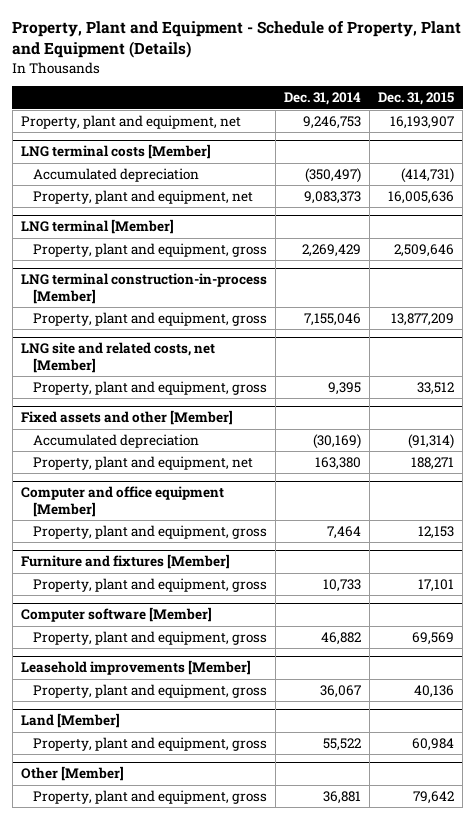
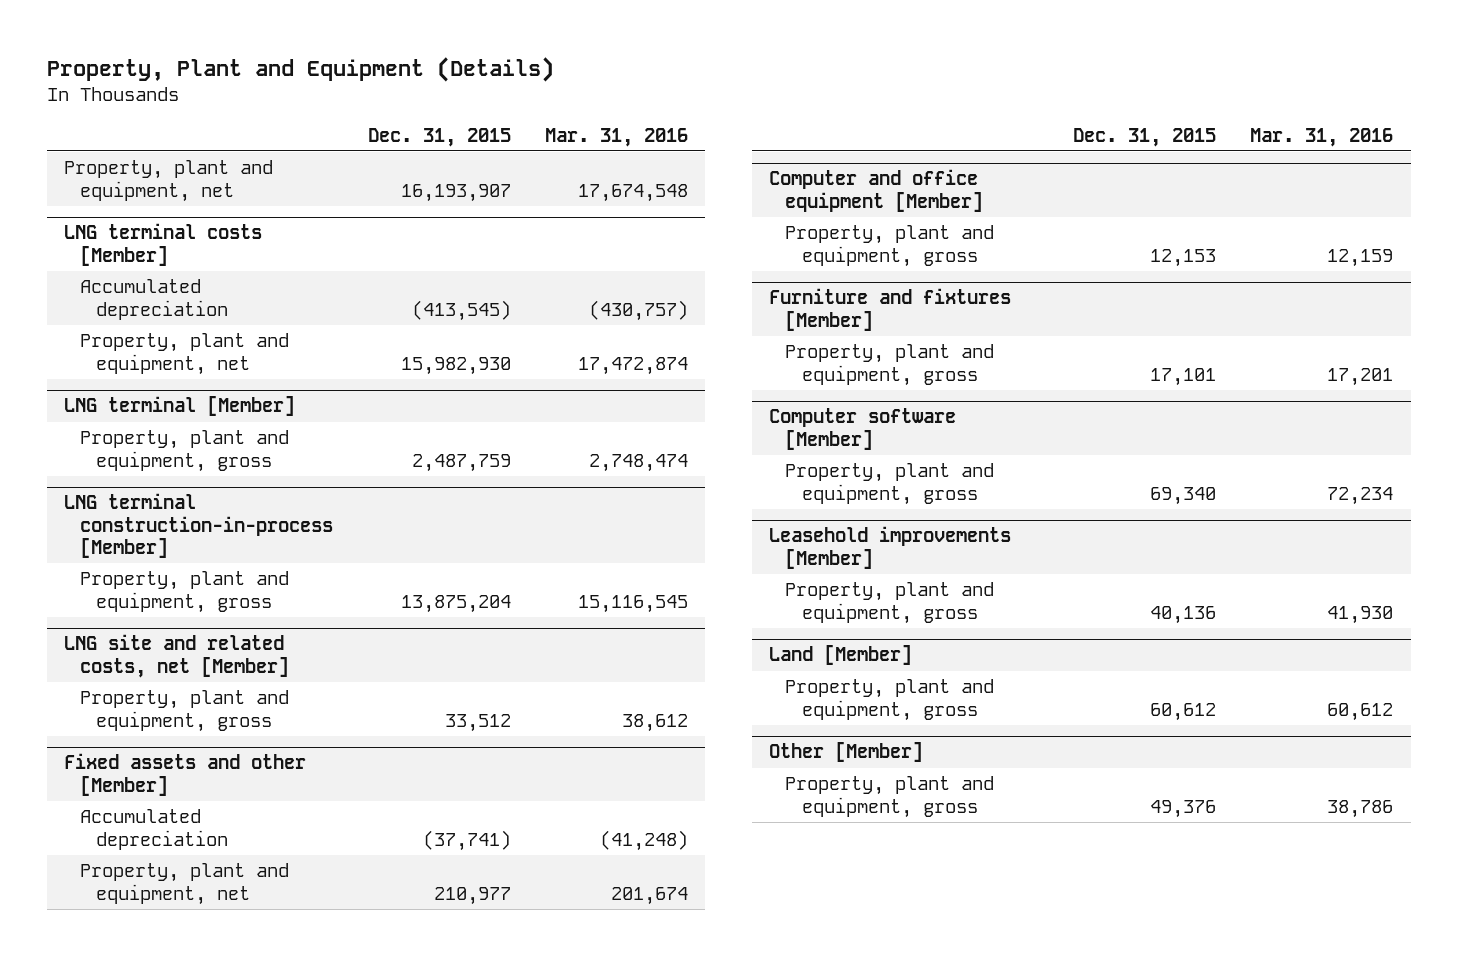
[12,21,462,59] Property, Plant and Equipment - Schedule of Property, Plant and Equipment (Details) -> [46,56,554,82] Property, Plant and Equipment (Details)
[284,92,362,106] Dec. 31, 2014 -> none
none -> [545,127,689,147] Mar. 31, 2016
[401,168,455,184] (414,731) -> [411,299,511,321] (413,545)
[388,191,455,205] 16,005,636 -> [400,356,511,375] 15,982,930
[394,244,455,258] 2,509,646 -> [411,453,511,472] 2,487,759
[391,313,455,327] 13,877,209 -> [400,594,511,613] 13,875,204
[408,434,455,450] (91,314) -> [422,829,511,851] (37,741)
[411,457,455,471] 188,271 -> [433,886,511,905] 210,977
[412,632,455,646] 69,569 -> [1149,486,1216,505] 69,340
[412,738,455,752] 60,984 -> [1149,702,1216,721] 60,612
[413,791,455,805] 79,642 -> [1149,799,1216,818] 49,376

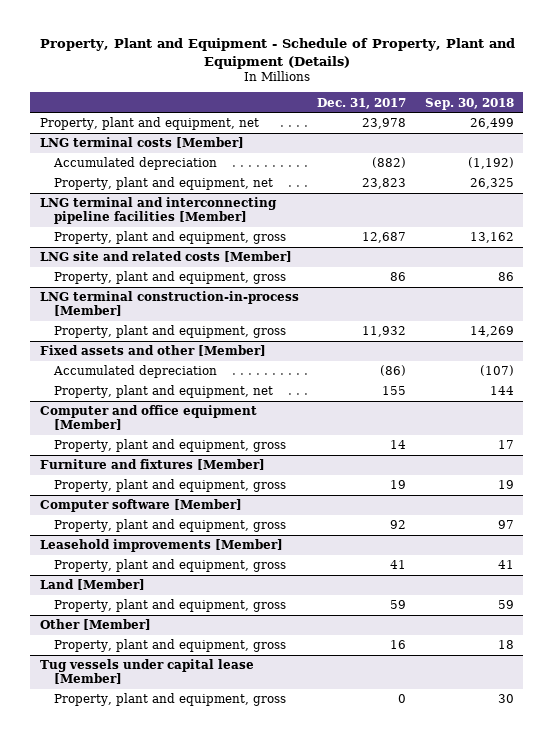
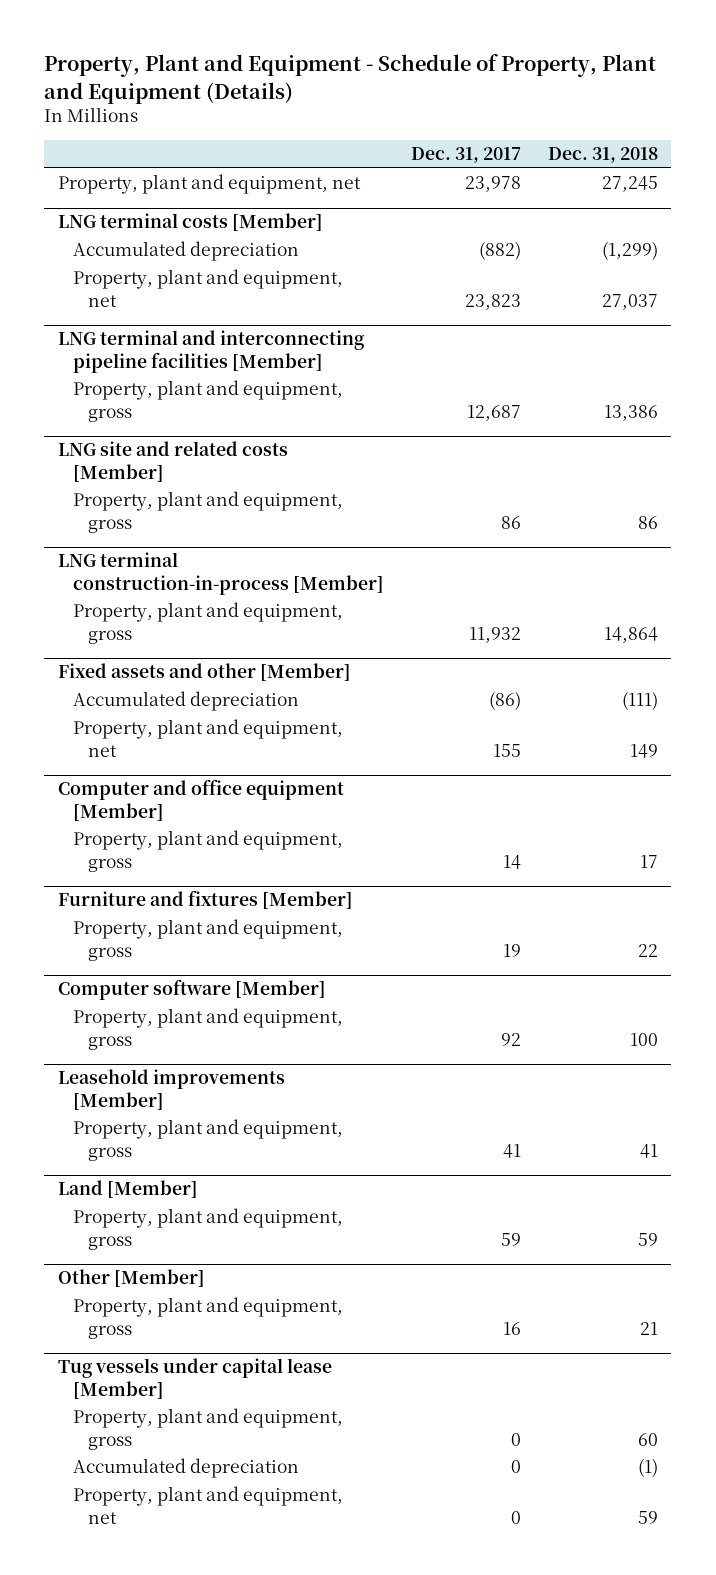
[424,97,514,110] Sep. 30, 2018 -> none
none -> [548,147,659,164] Dec. 31, 2018
none -> [73,1458,300,1479] Accumulated depreciation
none -> [73,1486,344,1524] Property, plant and equipment, net

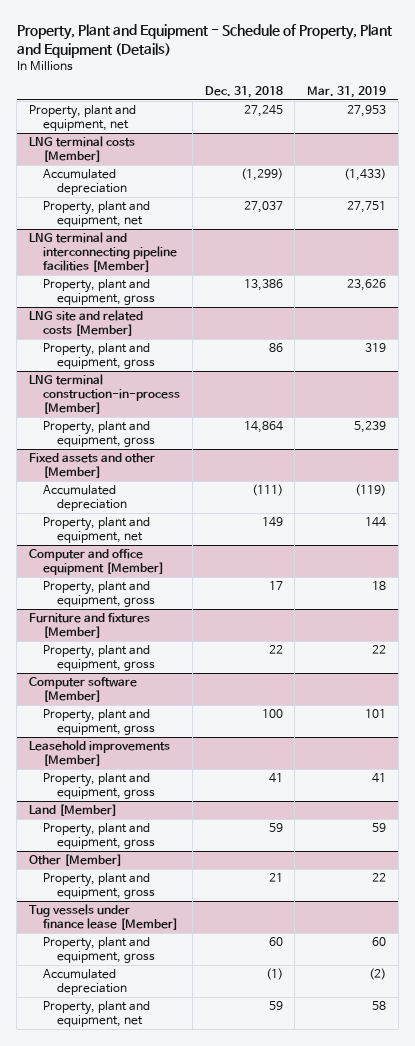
[411,147,522,164] Dec. 31, 2017 -> none
none -> [307,86,387,99] Mar. 31, 2019
[57,1358,332,1399] Tug vessels under capital lease [Member] -> [29,904,179,931] Tug vessels under finance lease [Member]

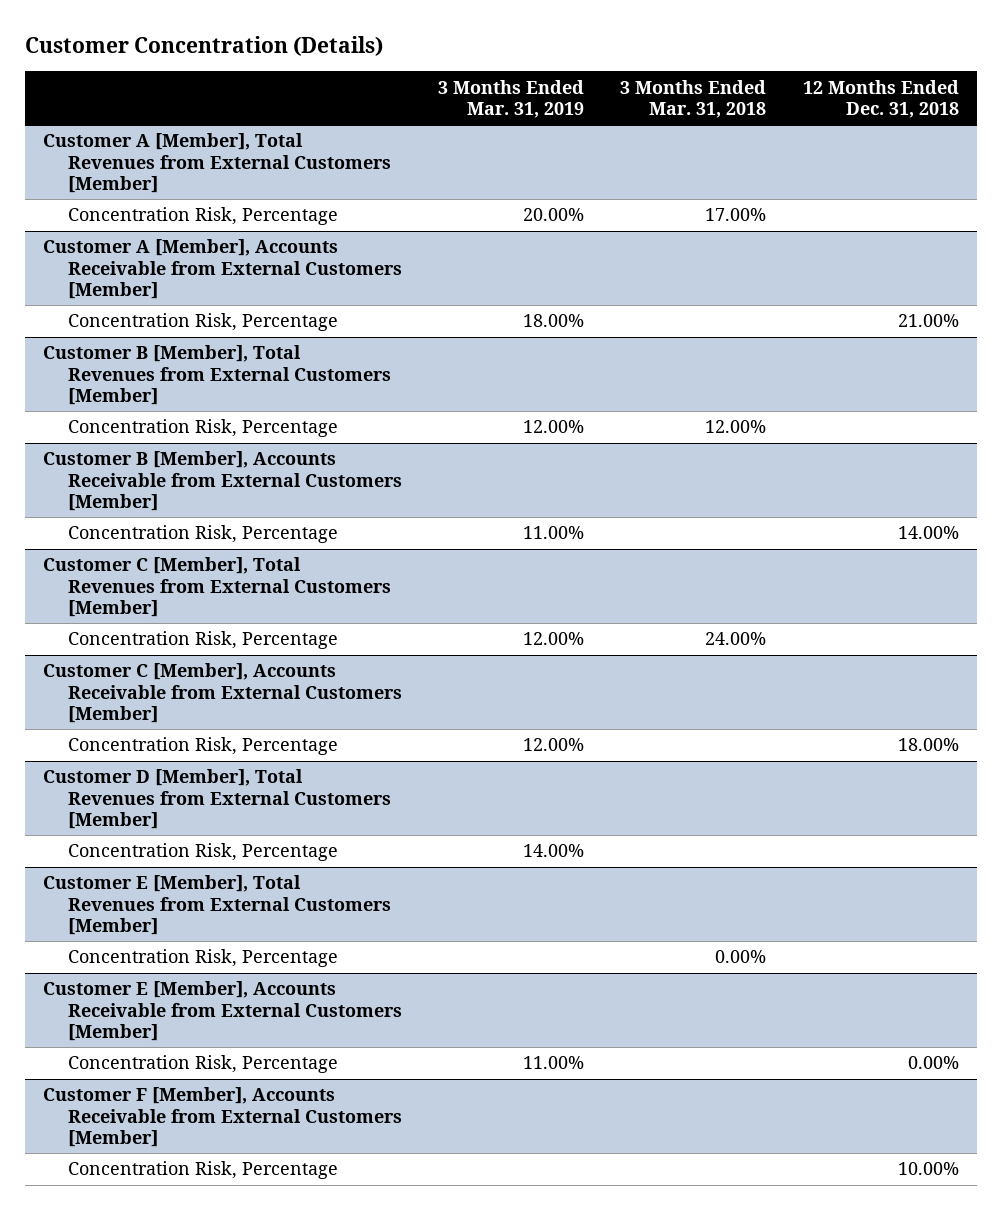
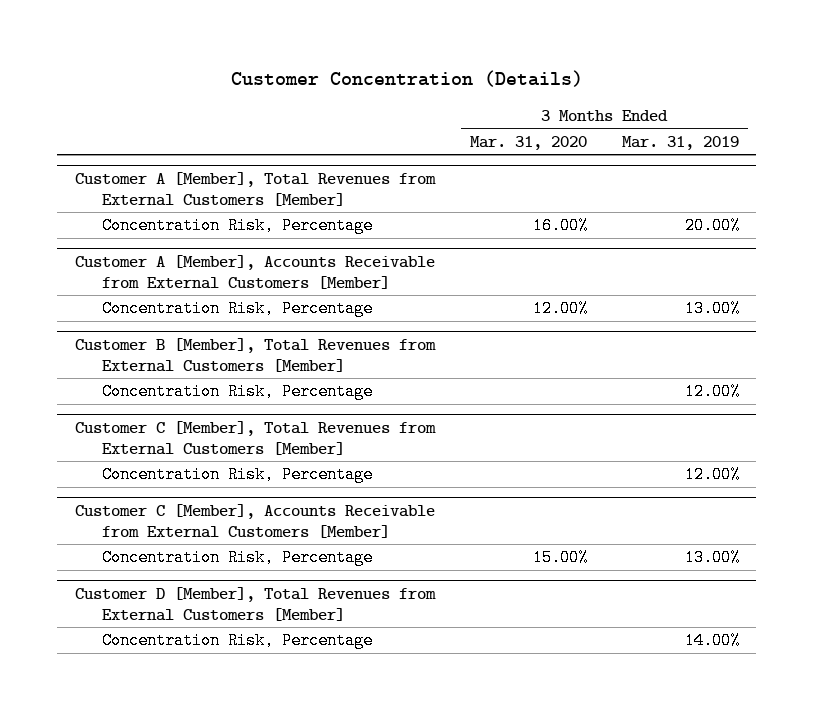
[620,79,767,118] 3 Months Ended Mar. 31, 2018 -> none
[802,79,959,118] 12 Months Ended Dec. 31, 2018 -> none
none -> [469,135,587,150] Mar. 31, 2020
[523,314,585,328] 18.00% -> [684,300,740,318] 13.00%
[42,451,403,512] Customer B [Member], Accounts Receivable from External Customers [Member] -> none
[68,525,339,544] Concentration Risk, Percentage -> none
[523,738,585,752] 12.00% -> [684,549,740,567] 13.00%
[42,875,392,936] Customer E [Member], Total Revenues from External Customers [Member] -> none
[68,949,339,968] Concentration Risk, Percentage -> none
[42,981,403,1042] Customer E [Member], Accounts Receivable from External Customers [Member] -> none
[68,1055,339,1074] Concentration Risk, Percentage -> none
[42,1087,403,1148] Customer F [Member], Accounts Receivable from External Customers [Member] -> none
[68,1161,339,1180] Concentration Risk, Percentage -> none

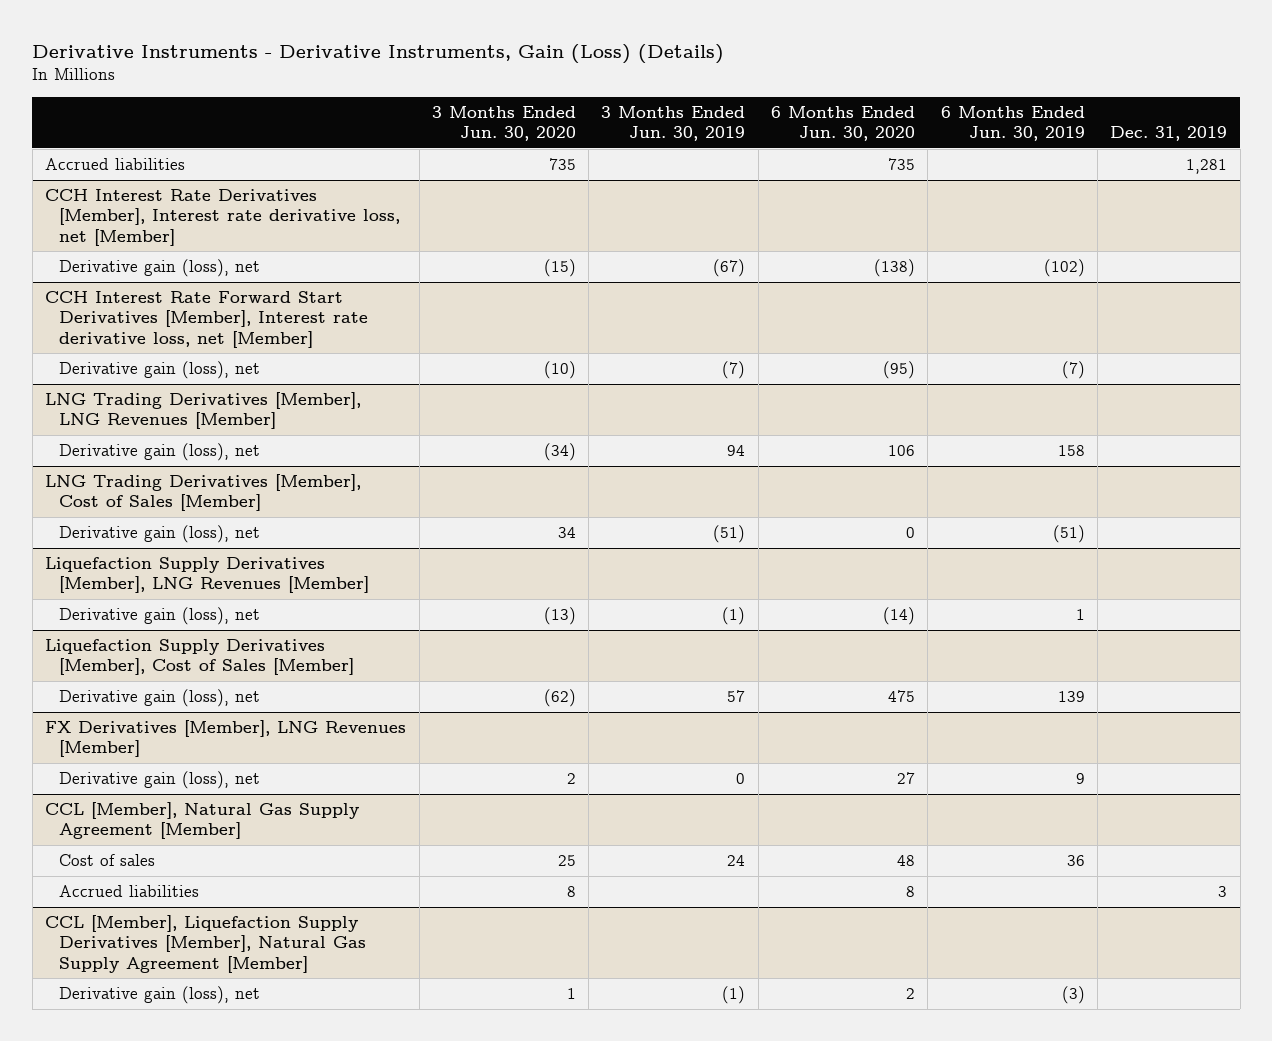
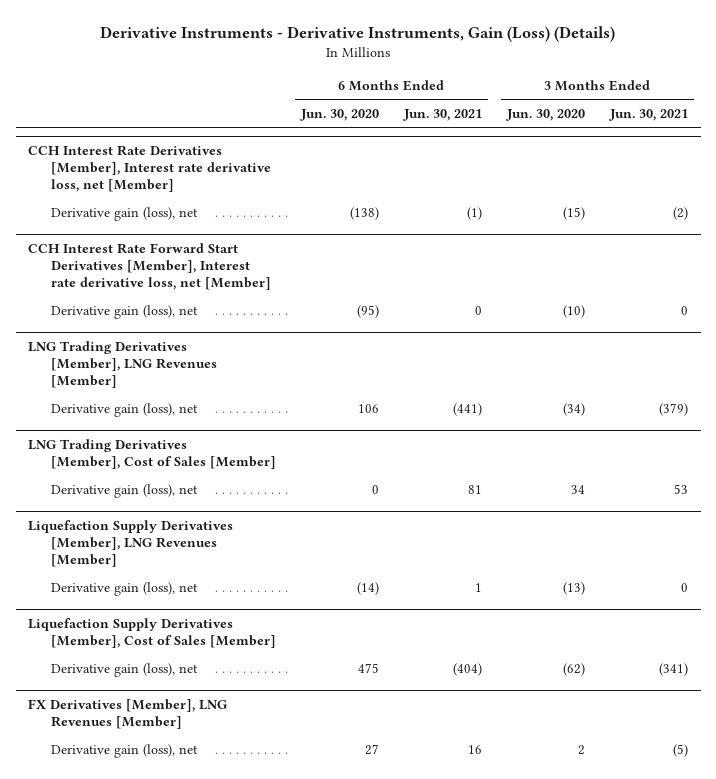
[601,105,746,142] 3 Months Ended Jun. 30, 2019 -> none
[940,105,1085,142] 6 Months Ended Jun. 30, 2019 -> none
[1110,126,1228,142] Dec. 31, 2019 -> none
none -> [402,108,482,121] Jun. 30, 2021
none -> [608,108,688,121] Jun. 30, 2021
[45,158,186,171] Accrued liabilities -> none
[45,802,360,840] CCL [Member], Natural Gas Supply Agreement [Member] -> none
[58,854,155,867] Cost of sales -> none
[58,885,199,898] Accrued liabilities -> none
[45,915,366,973] CCL [Member], Liquefaction Supply Derivatives [Member], Natural Gas Supply Agreement [Member] -> none
[58,986,260,1005] Derivative gain (loss), net -> none

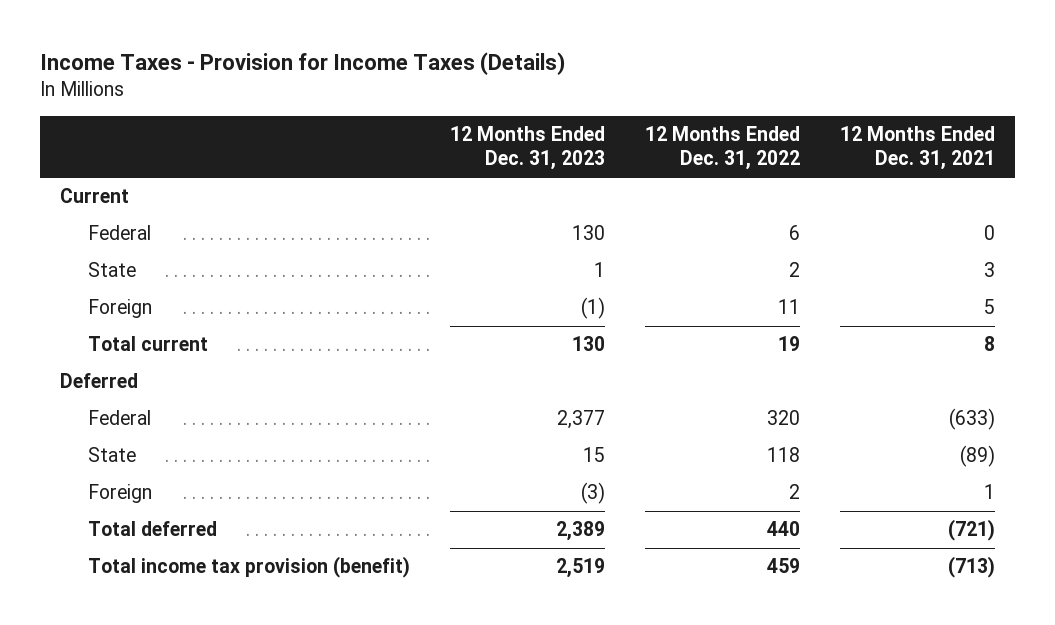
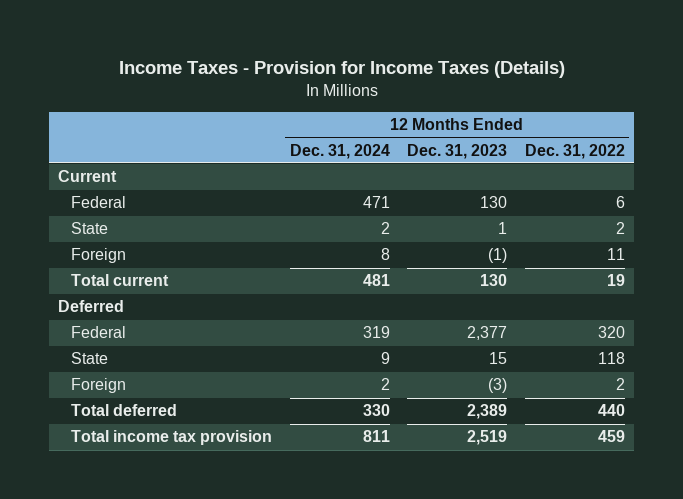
[839,125,995,171] 12 Months Ended Dec. 31, 2021 -> none
none -> [289,143,390,159] Dec. 31, 2024
[87,556,410,579] Total income tax provision (benefit) -> [70,430,272,446] Total income tax provision

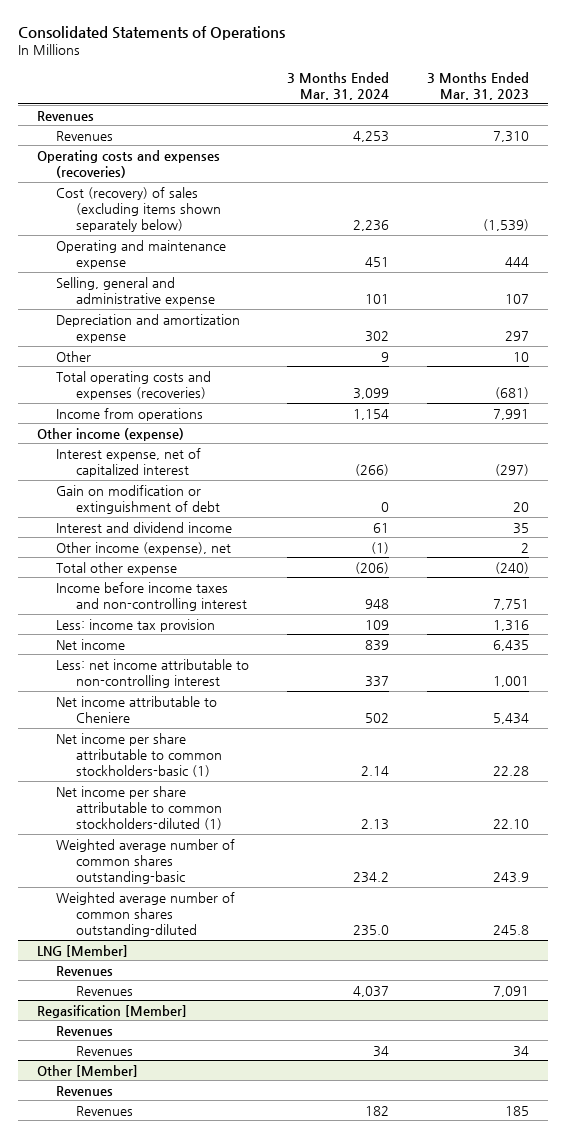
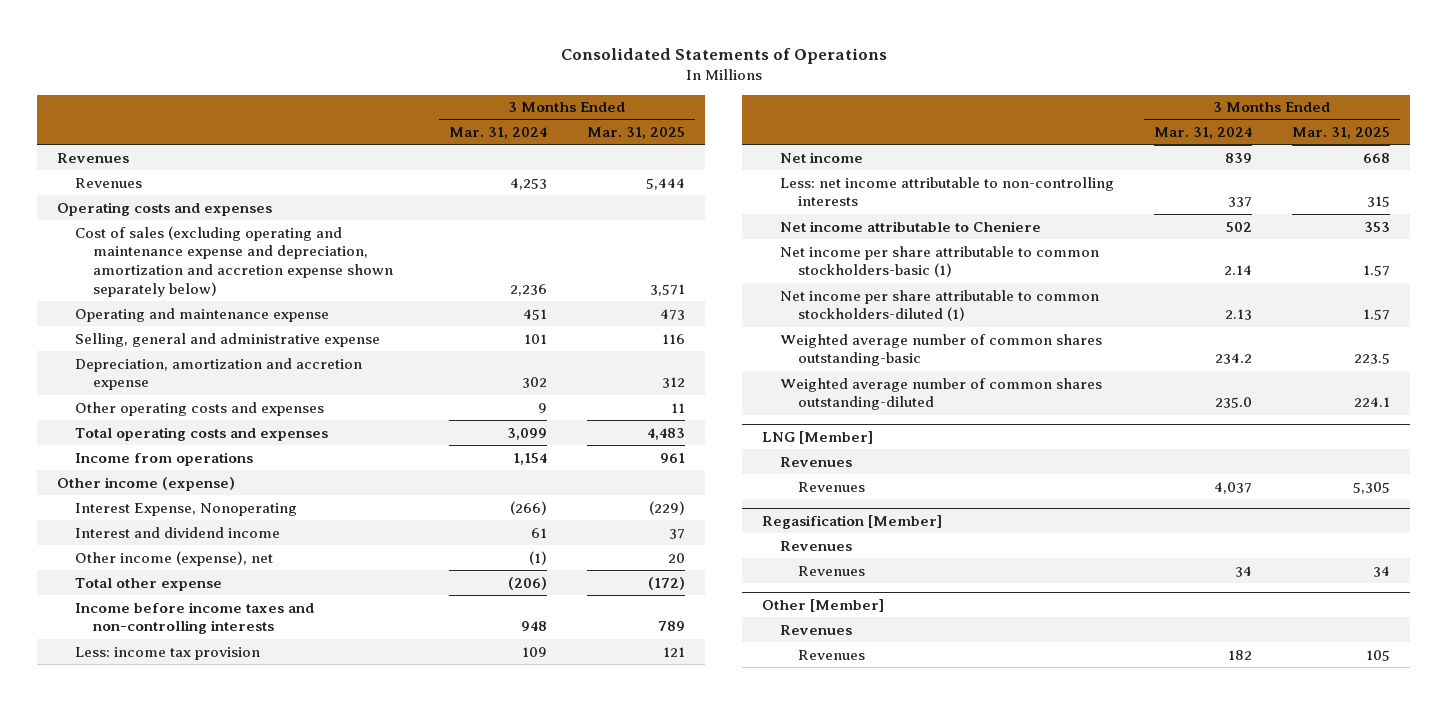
[427,71,530,101] 3 Months Ended Mar. 31, 2023 -> none
none -> [586,126,685,139] Mar. 31, 2025
[36,149,220,179] Operating costs and expenses (recoveries) -> [56,201,272,216] Operating costs and expenses
[56,186,222,233] Cost (recovery) of sales (excluding items shown separately below) -> [74,225,393,298] Cost of sales (excluding operating and maintenance expense and depreciation, amortization and accretion expense shown separately below)
[56,313,241,344] Depreciation and amortization expense -> [74,357,362,391] Depreciation, amortization and accretion expense
[56,350,92,362] Other -> [74,401,324,416] Other operating costs and expenses
[56,370,212,401] Total operating costs and expenses (recoveries) -> [74,426,328,441] Total operating costs and expenses
[56,484,221,515] Gain on modification or extinguishment of debt -> none
[56,447,202,478] Interest expense, net of capitalized interest -> [74,502,297,516] Interest Expense, Nonoperating
[56,581,248,612] Income before income taxes and non-controlling interest -> [74,601,314,635] Income before income taxes and non-controlling interests
[56,658,250,689] Less: net income attributable to non-controlling interest -> [780,176,1115,207] Less: net income attributable to non-controlling interests

